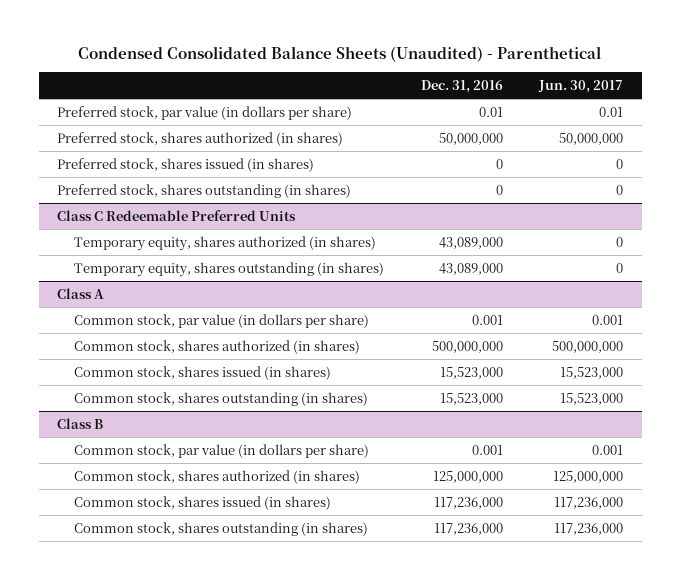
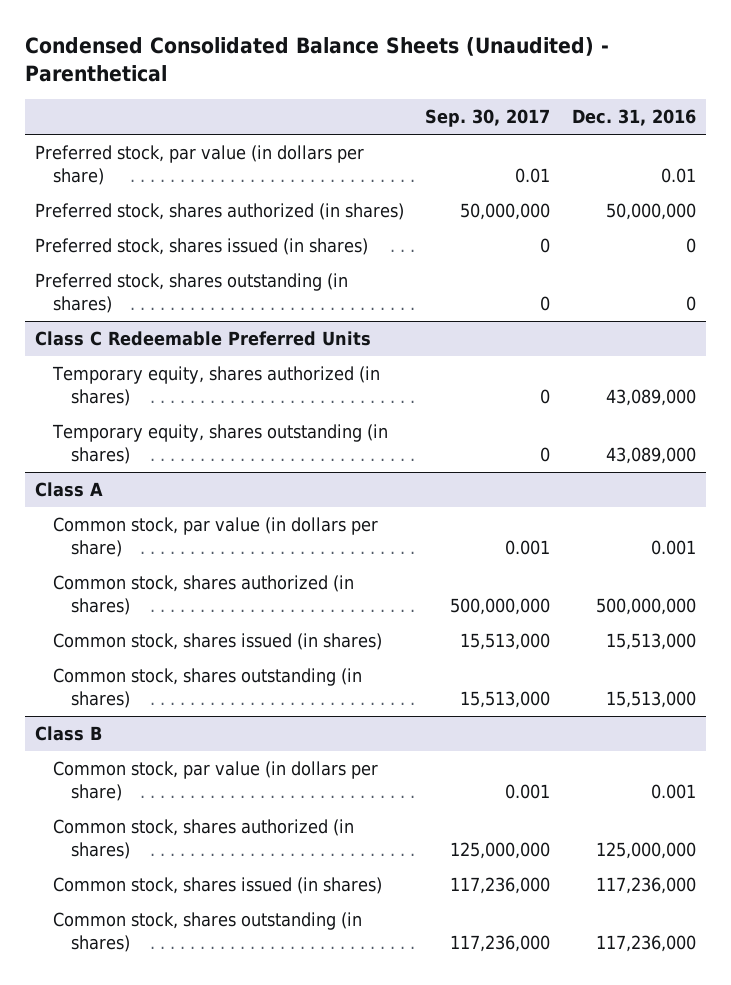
[538,79,624,93] Jun. 30, 2017 -> none
none -> [425,109,551,128] Sep. 30, 2017
[439,366,503,379] 15,523,000 -> [605,633,696,651] 15,513,000
[439,392,503,405] 15,523,000 -> [605,690,696,708] 15,513,000

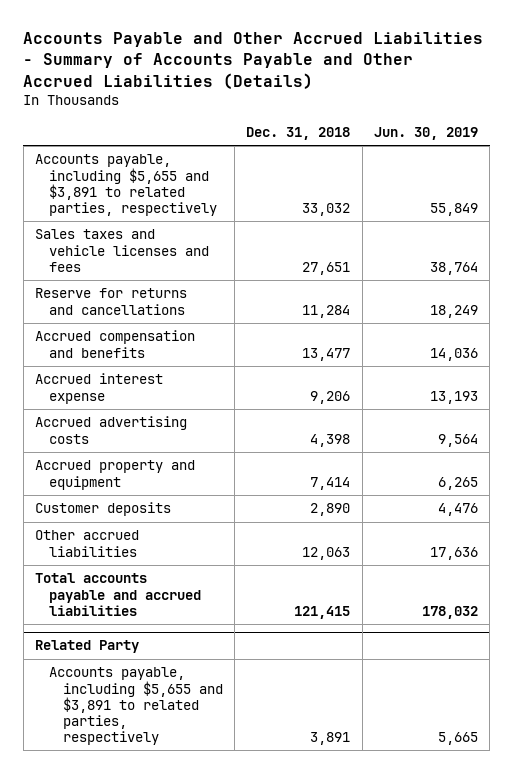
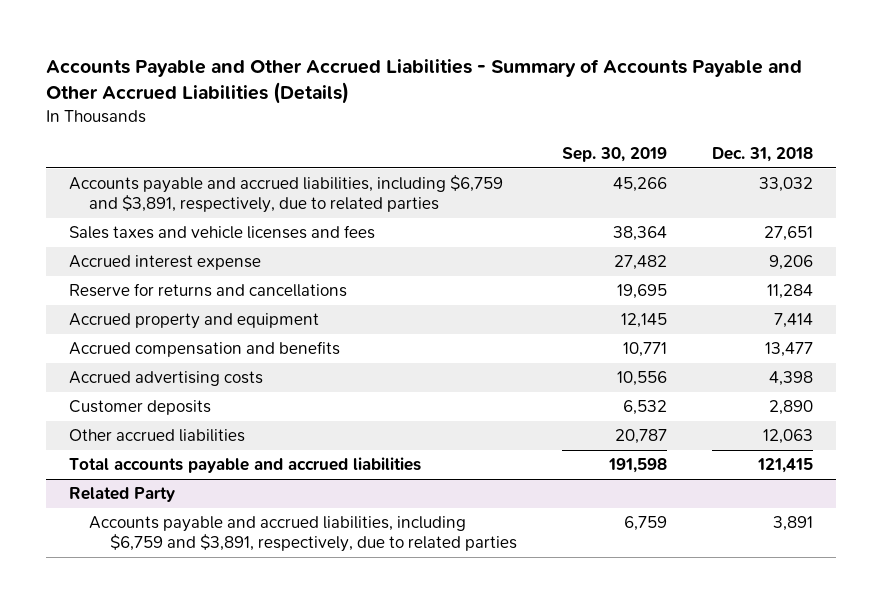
[373,126,478,140] Jun. 30, 2019 -> none
none -> [562,147,668,163] Sep. 30, 2019
[34,154,217,216] Accounts payable, including $5,655 and $3,891 to related parties, respectively -> [69,175,504,214] Accounts payable and accrued liabilities, including $6,759 and $3,891, respectively, due to related parties
[34,373,163,404] Accrued interest expense -> [69,255,262,271] Accrued interest expense
[34,460,195,490] Accrued property and equipment -> [69,313,320,330] Accrued property and equipment
[48,667,223,746] Accounts payable, including $5,655 and $3,891 to related parties, respectively -> [89,516,517,553] Accounts payable and accrued liabilities, including $6,759 and $3,891, respectively, due to related parties

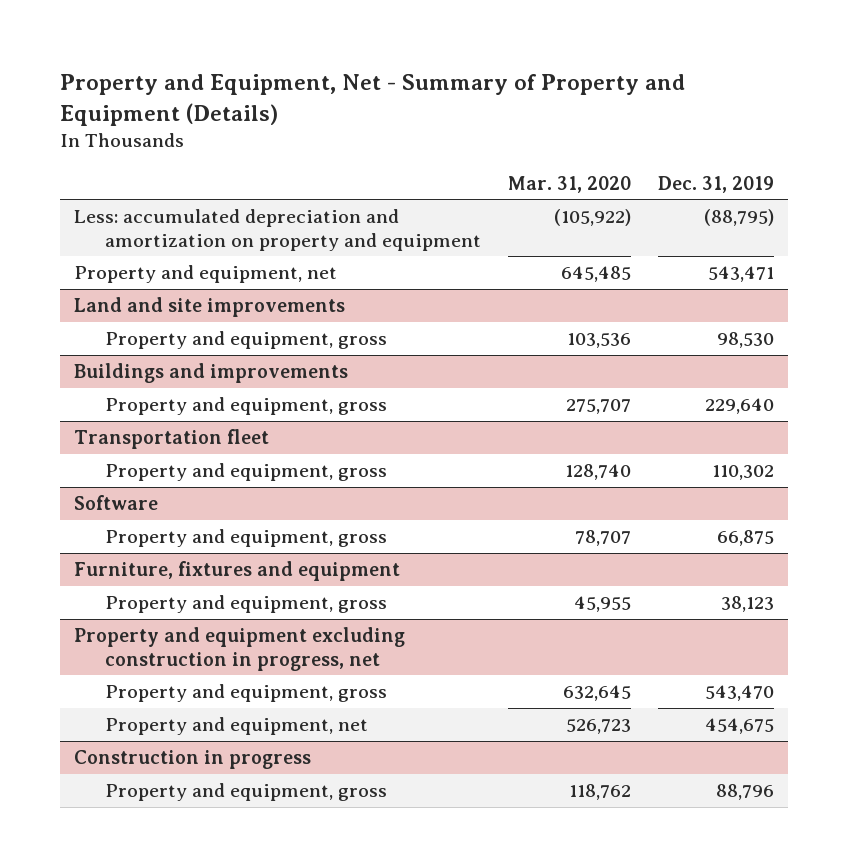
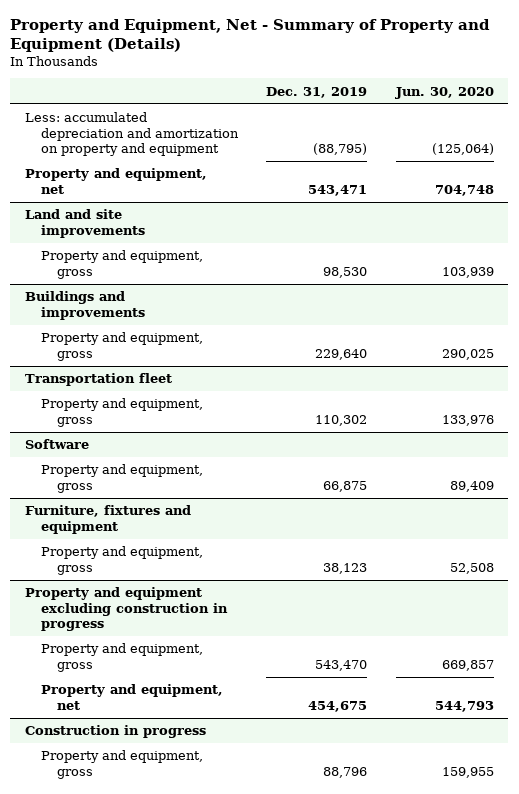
[508,175,632,193] Mar. 31, 2020 -> none
none -> [395,86,495,99] Jun. 30, 2020
[73,627,405,671] Property and equipment excluding construction in progress, net -> [24,587,228,631] Property and equipment excluding construction in progress

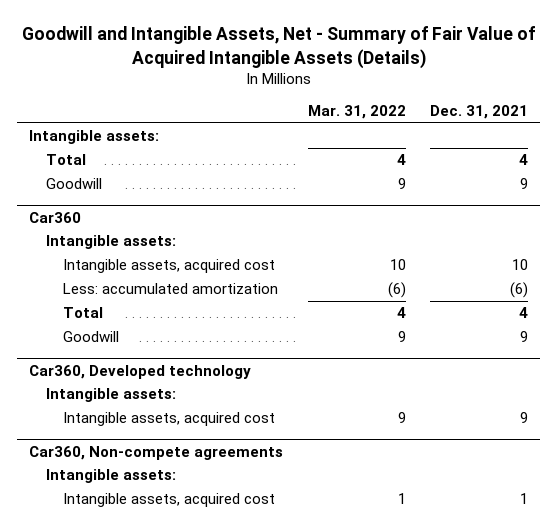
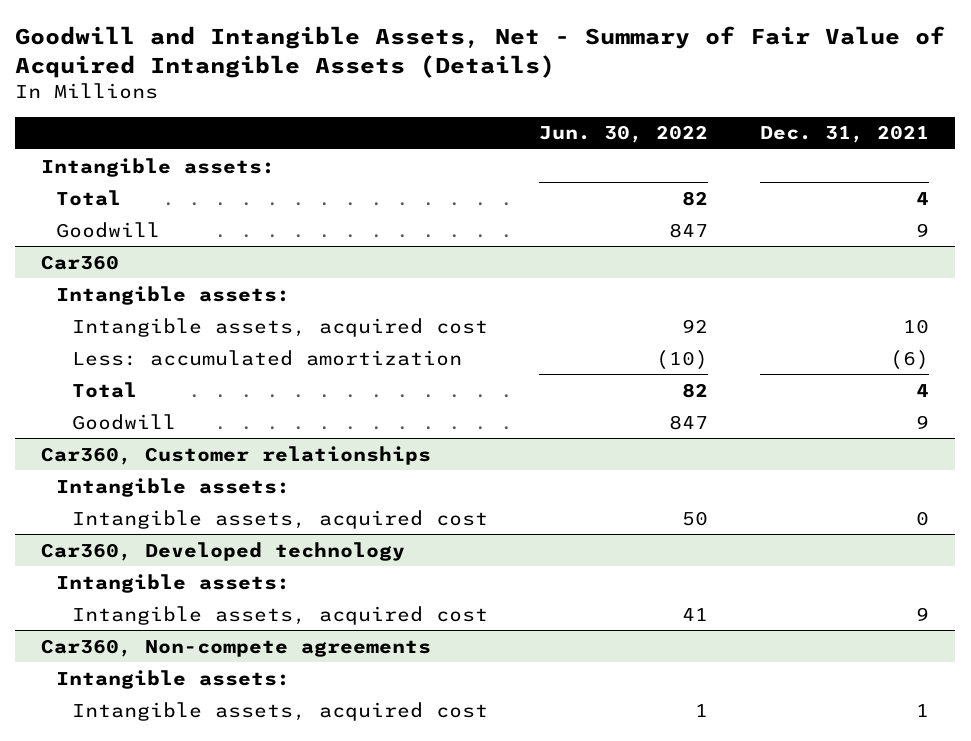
[307,105,406,120] Mar. 31, 2022 -> none
none -> [539,125,709,144] Jun. 30, 2022
none -> [41,445,432,465] Car360, Customer relationships
none -> [56,477,291,497] Intangible assets:
none -> [71,509,488,529] Intangible assets, acquired cost

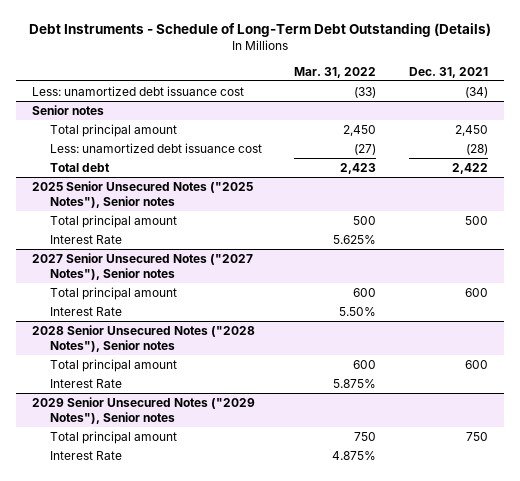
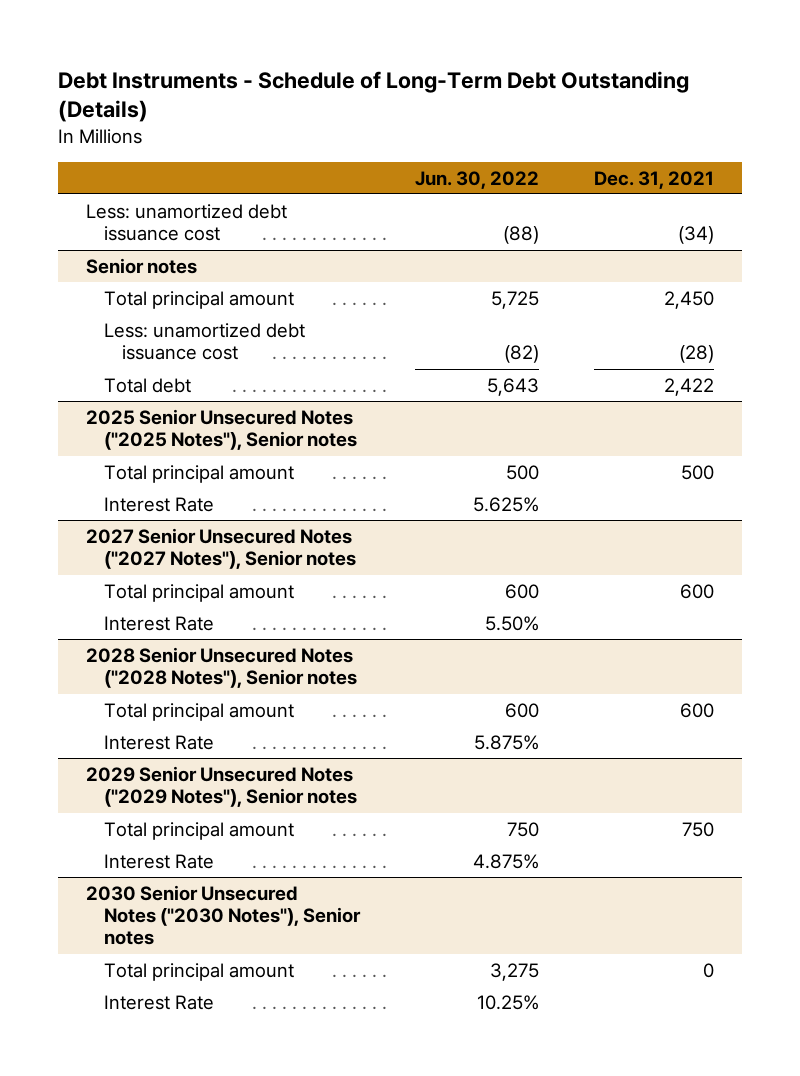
[294,66,377,78] Mar. 31, 2022 -> none
none -> [415,170,540,189] Jun. 30, 2022
none -> [85,884,361,946] 2030 Senior Unsecured Notes ("2030 Notes"), Senior notes
none -> [103,962,294,981] Total principal amount
none -> [103,994,214,1010] Interest Rate

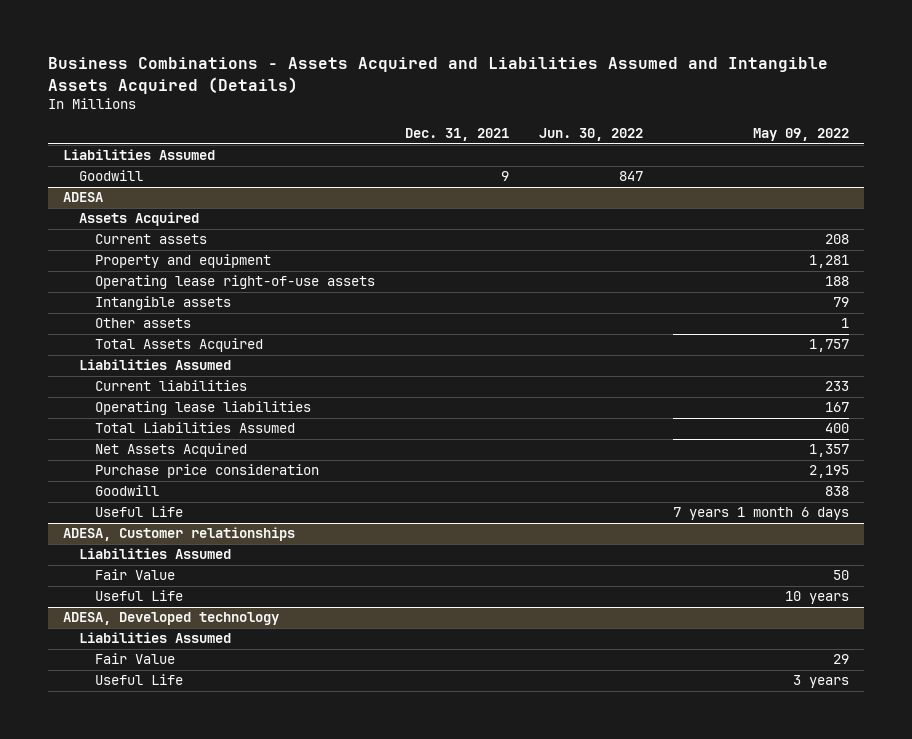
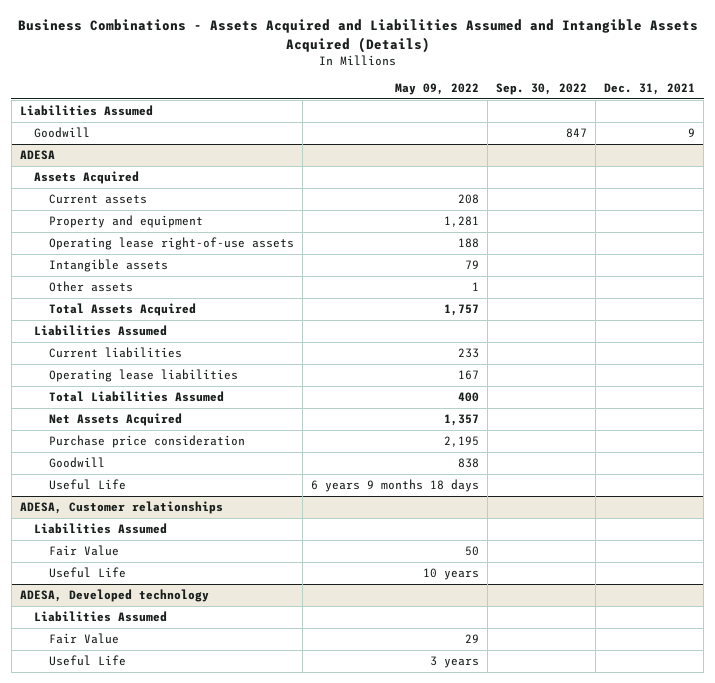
[538,128,643,142] Jun. 30, 2022 -> none
none -> [496,82,588,95] Sep. 30, 2022
[672,507,849,521] 7 years 1 month 6 days -> [310,479,479,493] 6 years 9 months 18 days

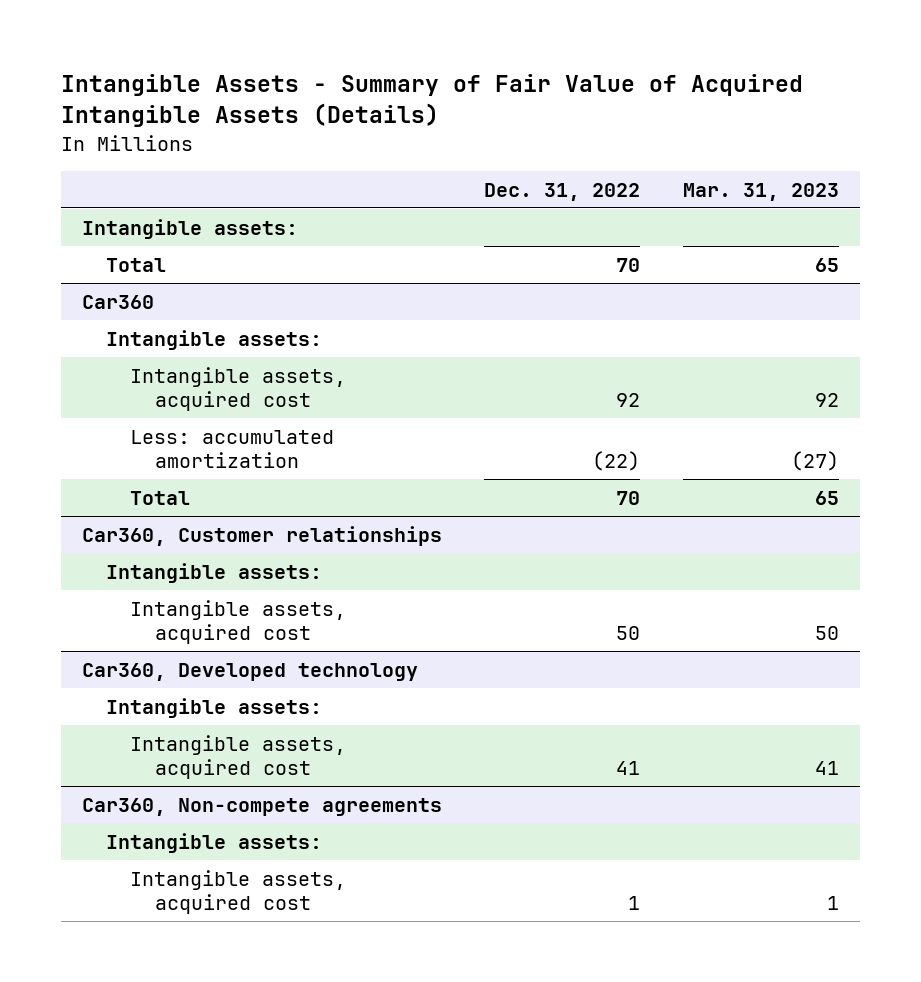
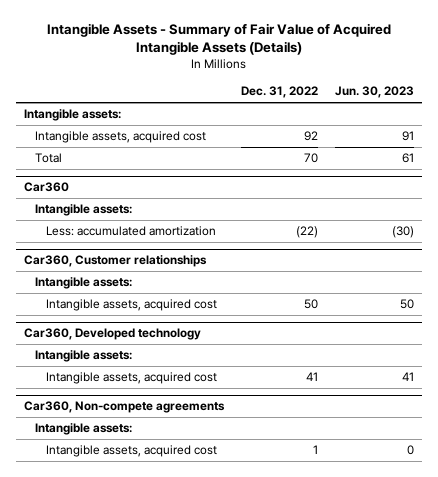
[682,182,839,201] Mar. 31, 2023 -> none
none -> [334,86,414,99] Jun. 30, 2023
none -> [35,131,207,144] Intangible assets, acquired cost
[130,366,347,412] Intangible assets, acquired cost -> none
[130,490,191,505] Total -> none

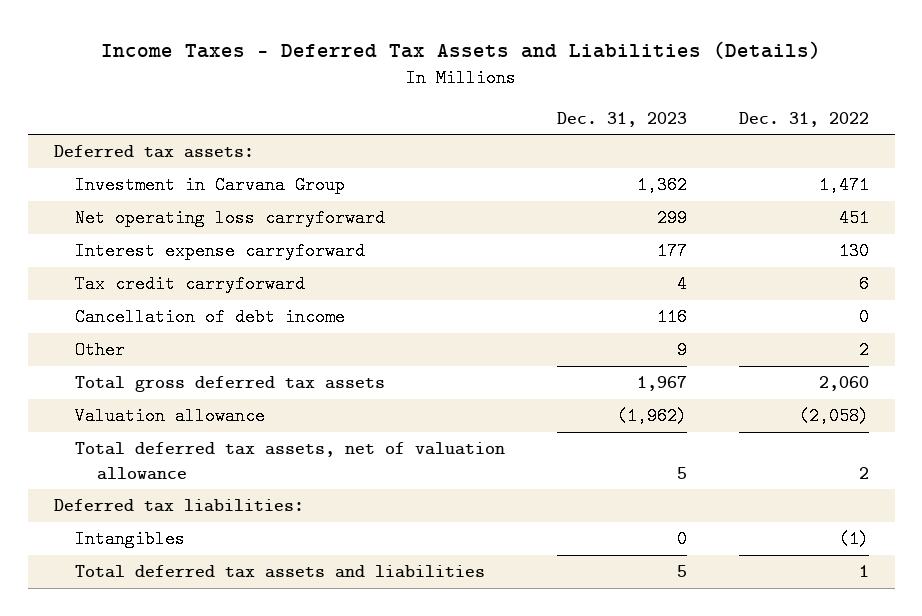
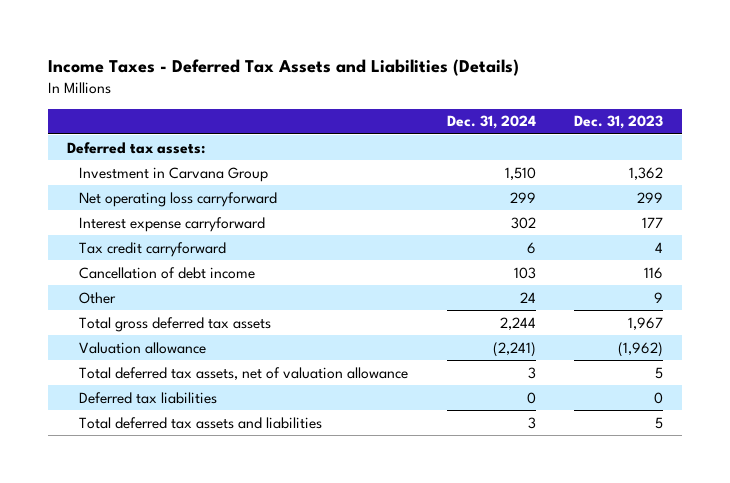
[738,111,869,127] Dec. 31, 2022 -> none
none -> [446,115,536,130] Dec. 31, 2024
[53,499,304,513] Deferred tax liabilities: -> none
[75,530,186,549] Intangibles -> [79,391,218,404] Deferred tax liabilities

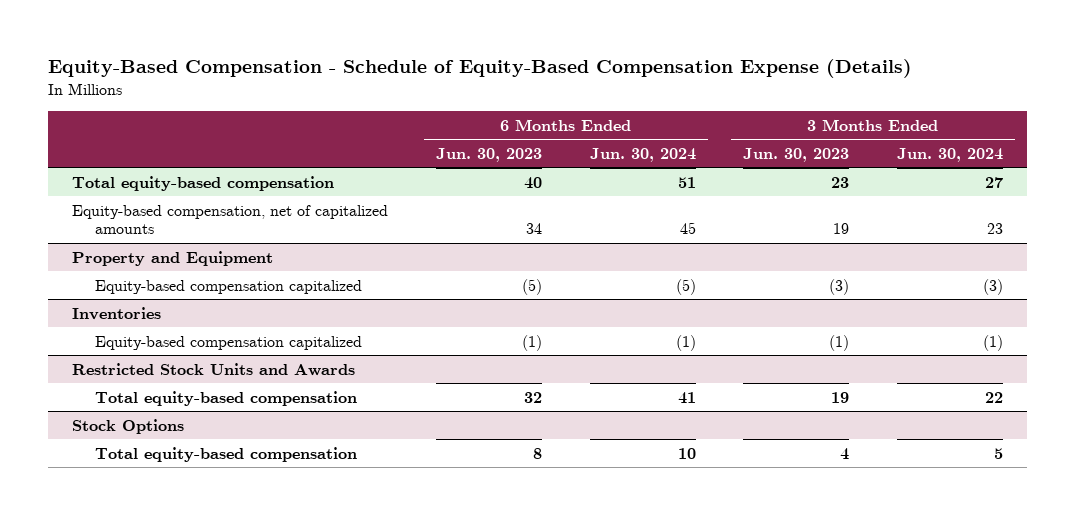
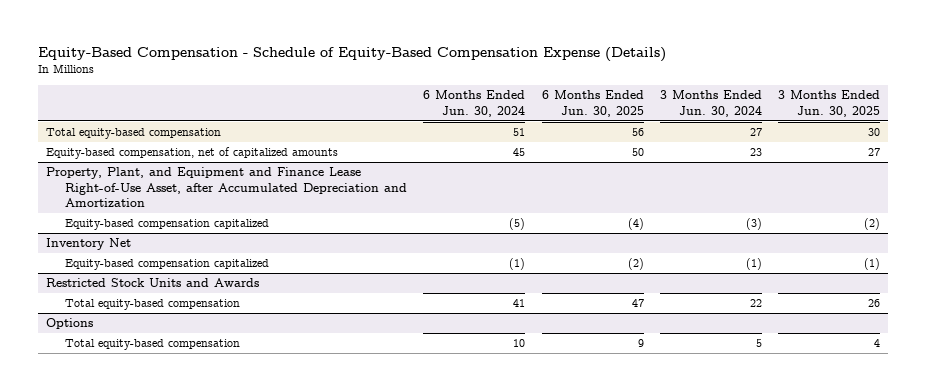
[435,147,542,162] Jun. 30, 2023 -> none
[743,147,850,162] Jun. 30, 2023 -> none
none -> [541,90,644,117] 6 Months Ended Jun. 30, 2025
none -> [777,90,880,117] 3 Months Ended Jun. 30, 2025
[71,250,273,266] Property and Equipment -> none
none -> [46,167,408,207] Property, Plant, and Equipment and Finance Lease Right-of-Use Asset, after Accumulated Depreciation and Amortization
[71,306,161,320] Inventories -> none
none -> [46,238,132,251] Inventory Net
[71,418,184,434] Stock Options -> [46,318,94,330] Options

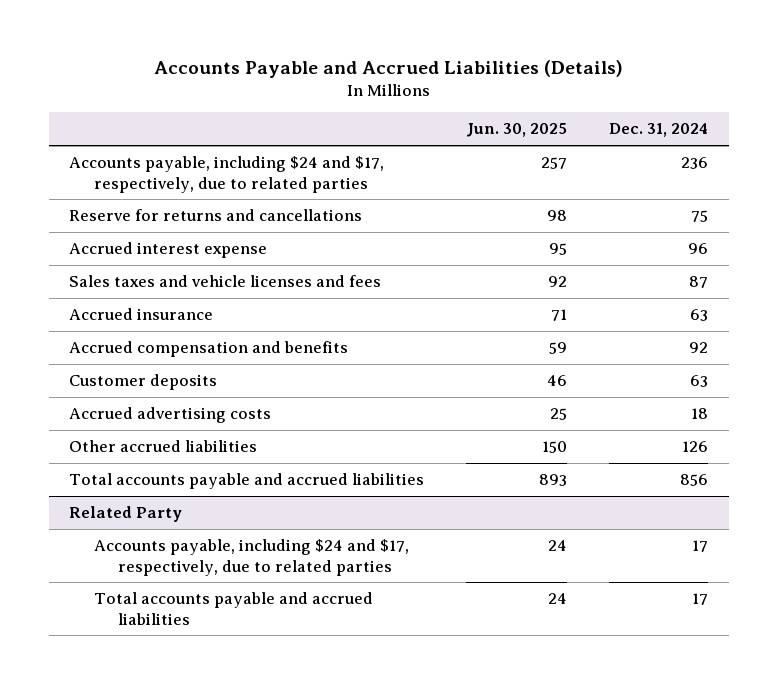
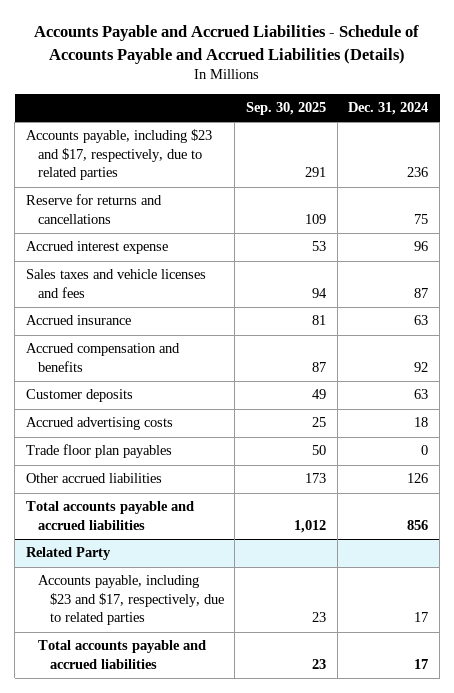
[153,59,623,78] Accounts Payable and Accrued Liabilities (Details) -> [34,25,420,64] Accounts Payable and Accrued Liabilities - Schedule of Accounts Payable and Accrued Liabilities (Details)
[466,123,568,138] Jun. 30, 2025 -> none
none -> [246,101,327,115] Sep. 30, 2025
[69,156,385,193] Accounts payable, including $24 and $17, respectively, due to related parties -> [26,129,213,181] Accounts payable, including $23 and $17, respectively, due to related parties
none -> [26,444,173,459] Trade floor plan payables
[93,539,409,576] Accounts payable, including $24 and $17, respectively, due to related parties -> [37,575,224,626] Accounts payable, including $23 and $17, respectively, due to related parties

